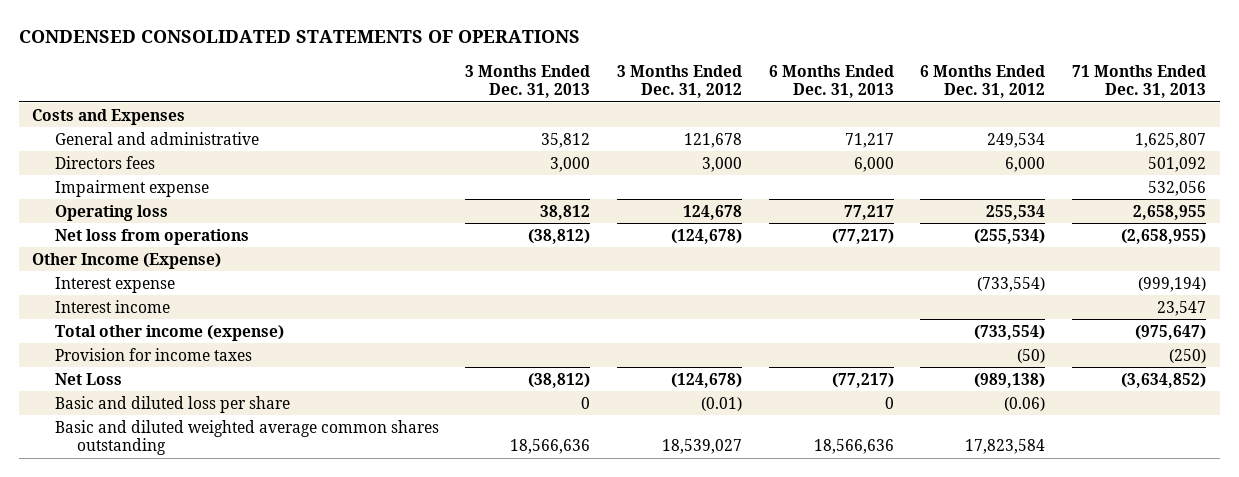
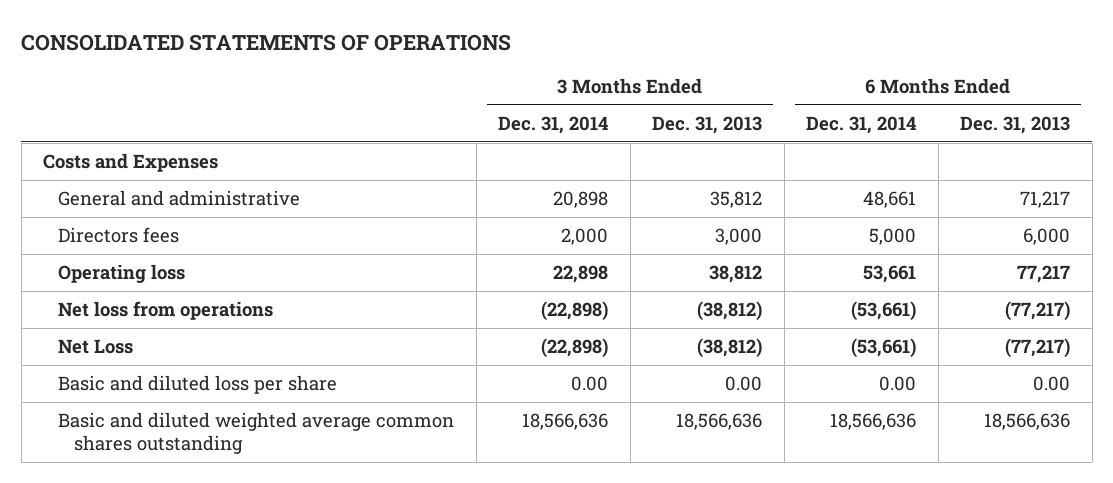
[19,30,581,44] CONDENSED CONSOLIDATED STATEMENTS OF OPERATIONS -> [21,33,512,51] CONSOLIDATED STATEMENTS OF OPERATIONS
[617,64,743,99] 3 Months Ended Dec. 31, 2012 -> none
[920,64,1046,99] 6 Months Ended Dec. 31, 2012 -> none
[1072,64,1207,99] 71 Months Ended Dec. 31, 2013 -> none
none -> [498,115,609,134] Dec. 31, 2014
none -> [806,115,917,134] Dec. 31, 2014
[54,179,209,197] Impairment expense -> none
[32,252,222,269] Other Income (Expense) -> none
[54,276,175,293] Interest expense -> none
[54,299,170,313] Interest income -> none
[54,324,284,341] Total other income (expense) -> none
[54,347,252,361] Provision for income taxes -> none
[581,396,591,409] 0 -> [725,376,763,392] 0.00
[884,396,894,409] 0 -> [1033,376,1071,392] 0.00

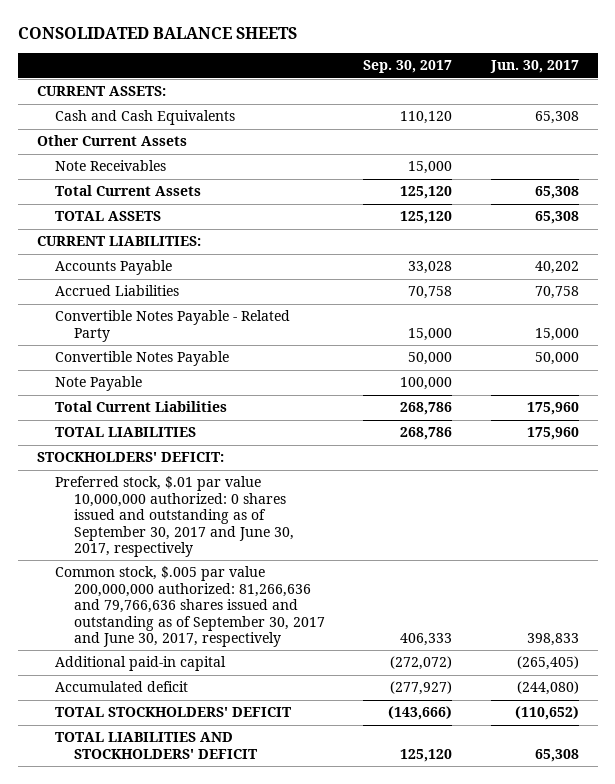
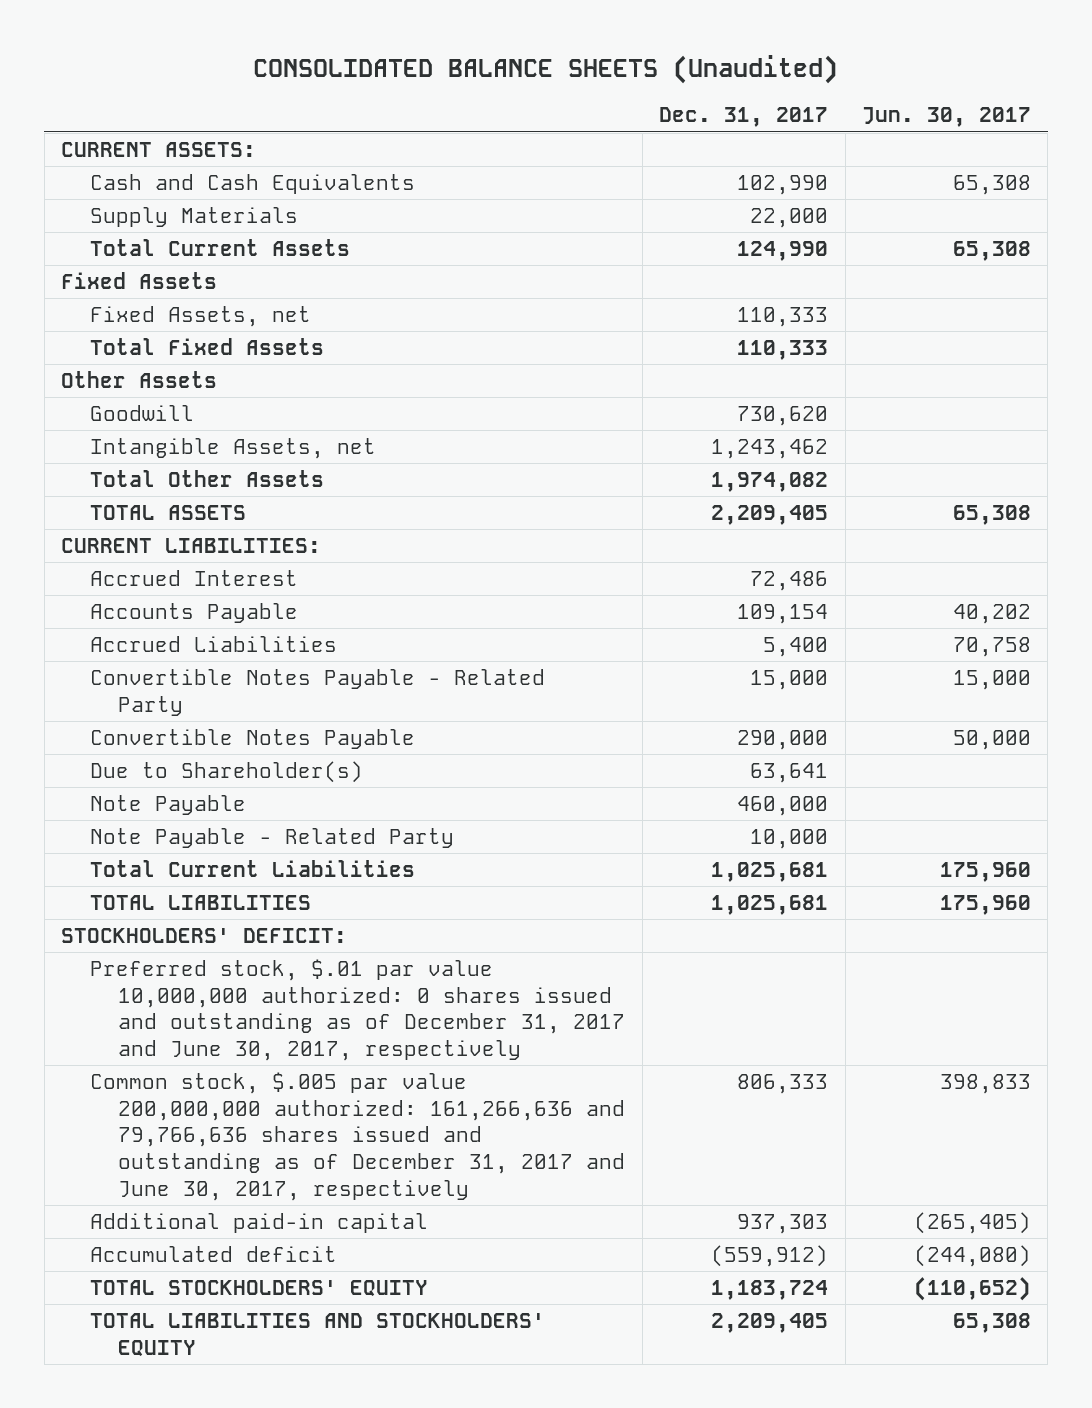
[17,26,297,39] CONSOLIDATED BALANCE SHEETS -> [253,55,839,85] CONSOLIDATED BALANCE SHEETS (Unaudited)
[363,60,453,74] Sep. 30, 2017 -> none
none -> [659,107,829,128] Dec. 31, 2017
[36,135,187,147] Other Current Assets -> none
[55,160,167,172] Note Receivables -> none
none -> [89,207,298,228] Supply Materials
none -> [61,272,218,290] Fixed Assets
none -> [89,306,311,328] Fixed Assets, net
none -> [89,338,324,356] Total Fixed Assets
none -> [61,371,218,389] Other Assets
none -> [89,405,194,422] Goodwill
none -> [89,438,376,460] Intangible Assets, net
none -> [89,470,324,488] Total Other Assets
none -> [89,570,298,587] Accrued Interest
none -> [89,761,363,784] Due to Shareholder(s)
none -> [89,828,454,849] Note Payable - Related Party
[55,476,295,557] Preferred stock, $.01 par value 10,000,000 authorized: 0 shares issued and outstanding as of September 30, 2017 and June 30, 2017, respectively -> [89,959,626,1062] Preferred stock, $.01 par value 10,000,000 authorized: 0 shares issued and outstanding as of December 31, 2017 and June 30, 2017, respectively
[55,566,326,647] Common stock, $.005 par value 200,000,000 authorized: 81,266,636 and 79,766,636 shares issued and outstanding as of September 30, 2017 and June 30, 2017, respectively -> [89,1072,626,1201] Common stock, $.005 par value 200,000,000 authorized: 161,266,636 and 79,766,636 shares issued and outstanding as of December 31, 2017 and June 30, 2017, respectively
[55,707,292,718] TOTAL STOCKHOLDERS' DEFICIT -> [89,1280,428,1298] TOTAL STOCKHOLDERS' EQUITY
[55,732,258,759] TOTAL LIABILITIES AND STOCKHOLDERS' DEFICIT -> [89,1313,545,1357] TOTAL LIABILITIES AND STOCKHOLDERS' EQUITY

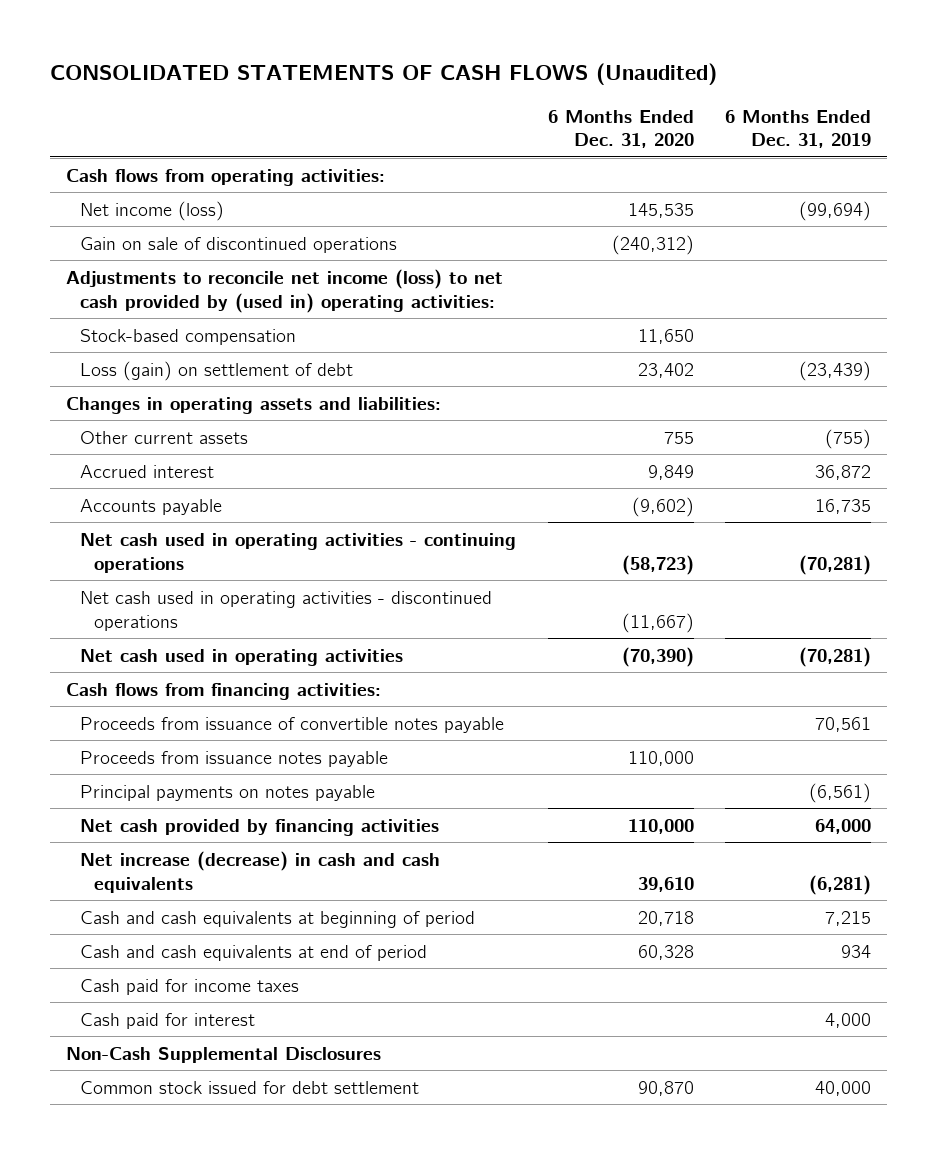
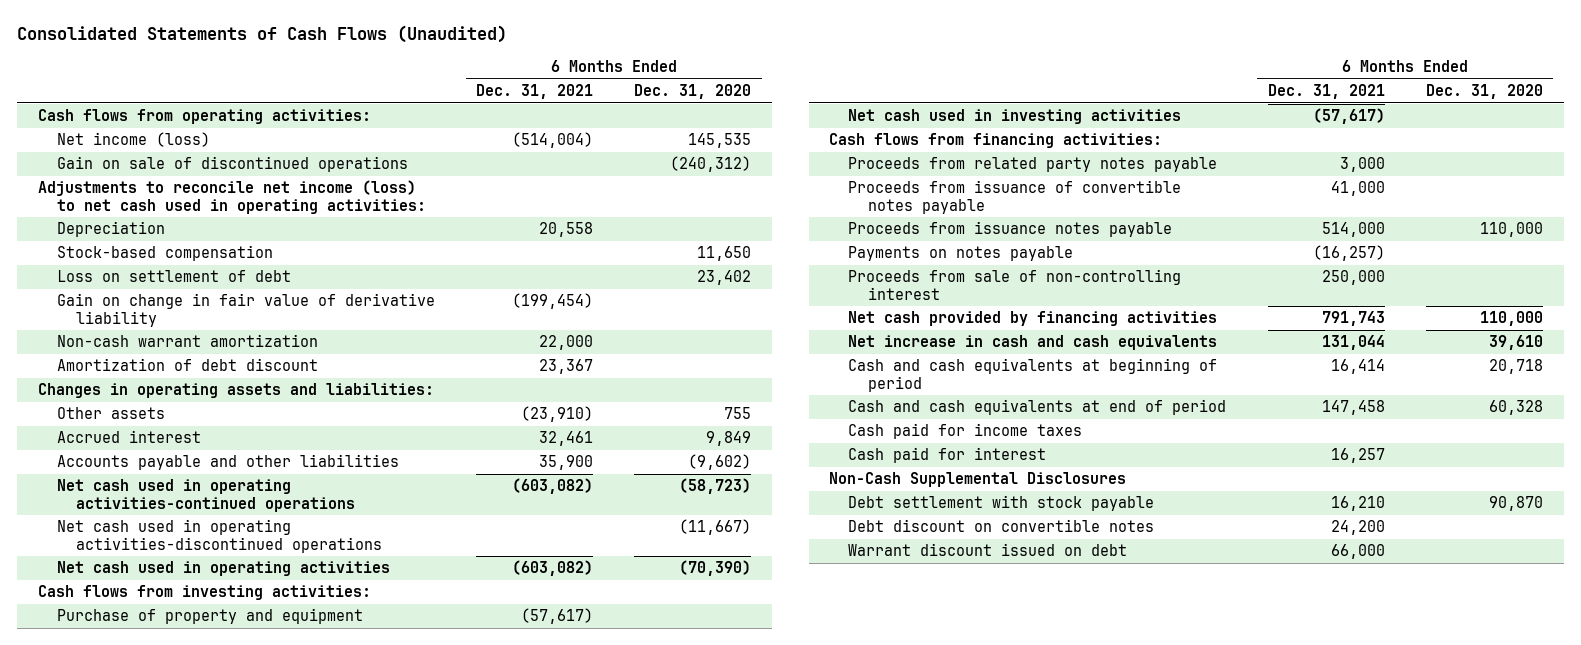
[49,62,717,85] CONSOLIDATED STATEMENTS OF CASH FLOWS (Unaudited) -> [16,24,507,43] Consolidated Statements of Cash Flows (Unaudited)
[725,109,872,149] 6 Months Ended Dec. 31, 2019 -> none
none -> [476,83,594,99] Dec. 31, 2021
[65,268,503,313] Adjustments to reconcile net income (loss) to net cash provided by (used in) operating activities: -> [37,180,426,214] Adjustments to reconcile net income (loss) to net cash used in operating activities:
none -> [56,221,165,238] Depreciation
[79,360,353,381] Loss (gain) on settlement of debt -> [56,270,291,283] Loss on settlement of debt
none -> [56,293,435,327] Gain on change in fair value of derivative liability
none -> [56,334,318,348] Non-cash warrant amortization
none -> [56,358,318,372] Amortization of debt discount
[79,430,248,444] Other current assets -> [56,407,165,420] Other assets
[79,498,222,515] Accounts payable -> [56,454,399,471] Accounts payable and other liabilities
[79,532,516,573] Net cash used in operating activities - continuing operations -> [56,479,355,512] Net cash used in operating activities-continued operations
[79,590,492,631] Net cash used in operating activities - discontinued operations -> [56,519,382,553] Net cash used in operating activities-discontinued operations
none -> [37,585,371,601] Cash flows from investing activities:
none -> [56,608,363,625] Purchase of property and equipment
none -> [848,109,1182,125] Net cash used in investing activities
none -> [848,157,1218,173] Proceeds from related party notes payable
[79,784,375,801] Principal payments on notes payable -> [848,246,1074,262] Payments on notes payable
none -> [848,269,1182,300] Proceeds from sale of non-controlling interest
[79,850,440,893] Net increase (decrease) in cash and cash equivalents -> [848,335,1218,351] Net increase in cash and cash equivalents
[79,1080,419,1094] Common stock issued for debt settlement -> [848,495,1155,512] Debt settlement with stock payable
none -> [848,519,1155,533] Debt discount on convertible notes
none -> [848,543,1128,557] Warrant discount issued on debt

